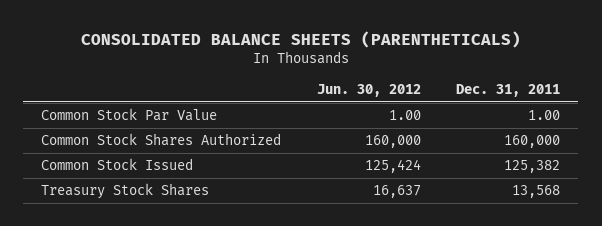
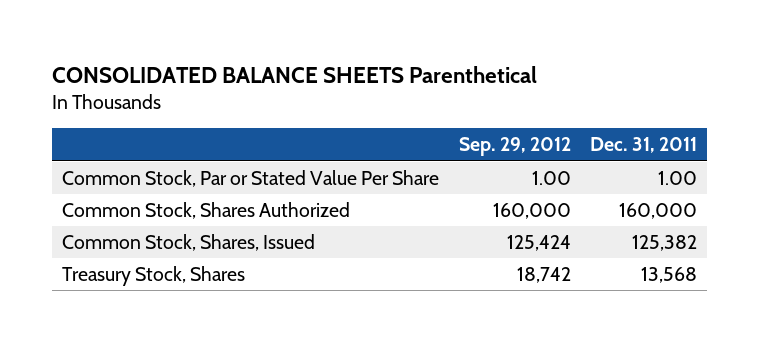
[80,30,521,48] CONSOLIDATED BALANCE SHEETS (PARENTHETICALS) -> [52,65,538,83] CONSOLIDATED BALANCE SHEETS Parenthetical
[316,84,421,98] Jun. 30, 2012 -> none
none -> [458,137,571,157] Sep. 29, 2012
[41,108,218,122] Common Stock Par Value -> [62,170,440,188] Common Stock, Par or Stated Value Per Share
[41,133,282,147] Common Stock Shares Authorized -> [62,202,351,220] Common Stock, Shares Authorized
[41,158,194,171] Common Stock Issued -> [62,234,316,252] Common Stock, Shares, Issued
[41,183,210,200] Treasury Stock Shares -> [62,266,246,287] Treasury Stock, Shares

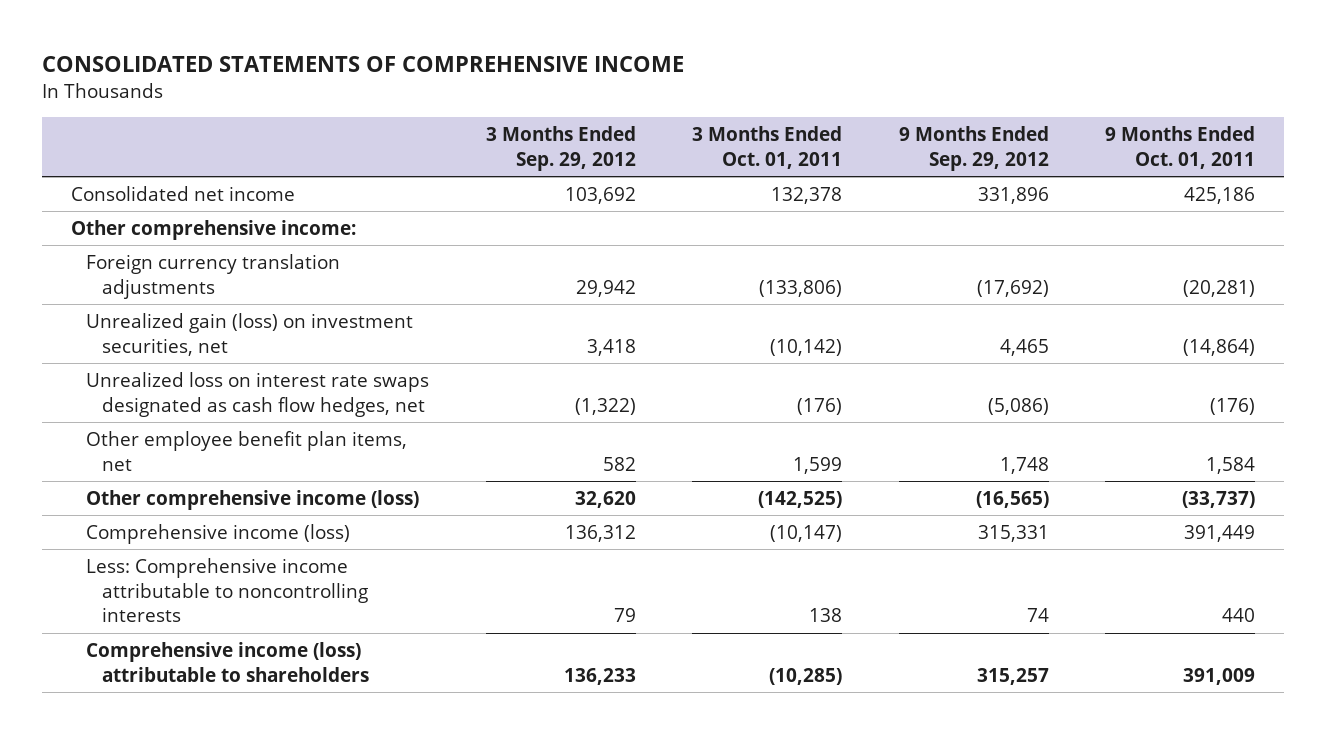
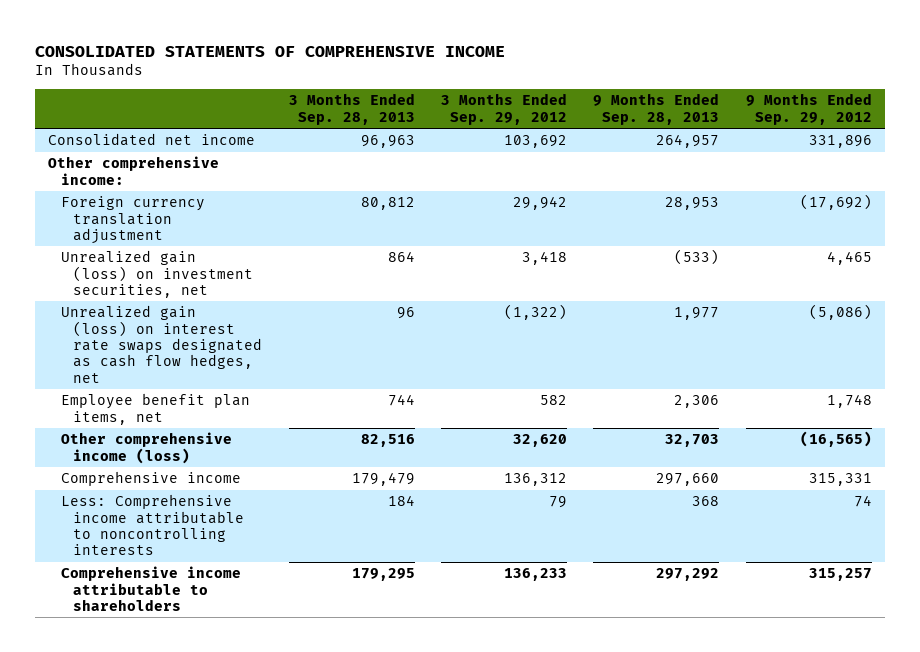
[692,126,843,169] 3 Months Ended Oct. 01, 2011 -> none
[1105,126,1256,169] 9 Months Ended Oct. 01, 2011 -> none
none -> [288,93,415,125] 3 Months Ended Sep. 28, 2013
none -> [593,93,720,125] 9 Months Ended Sep. 28, 2013
[86,253,341,299] Foreign currency translation adjustments -> [60,196,205,245] Foreign currency translation adjustment
[86,371,430,417] Unrealized loss on interest rate swaps designated as cash flow hedges, net -> [60,305,263,383] Unrealized gain (loss) on interest rate swaps designated as cash flow hedges, net
[86,430,408,471] Other employee benefit plan items, net -> [60,393,250,425] Employee benefit plan items, net
[86,523,351,544] Comprehensive income (loss) -> [60,471,241,487] Comprehensive income
[86,641,369,682] Comprehensive income (loss) attributable to shareholders -> [60,566,241,612] Comprehensive income attributable to shareholders

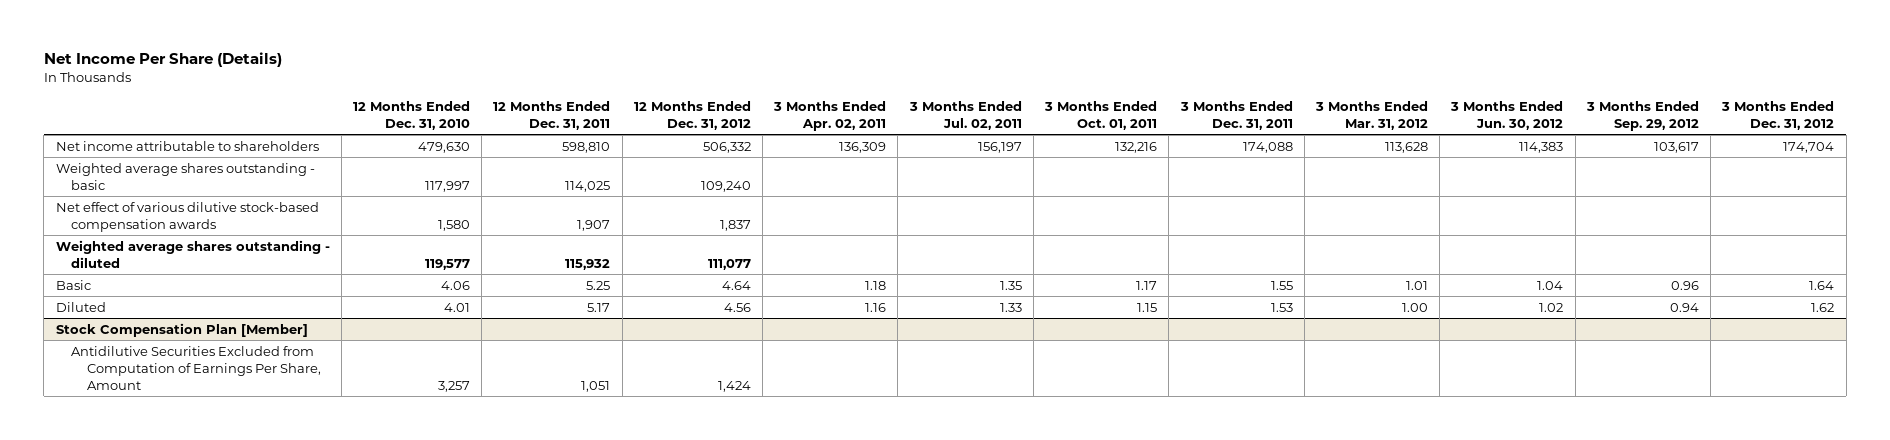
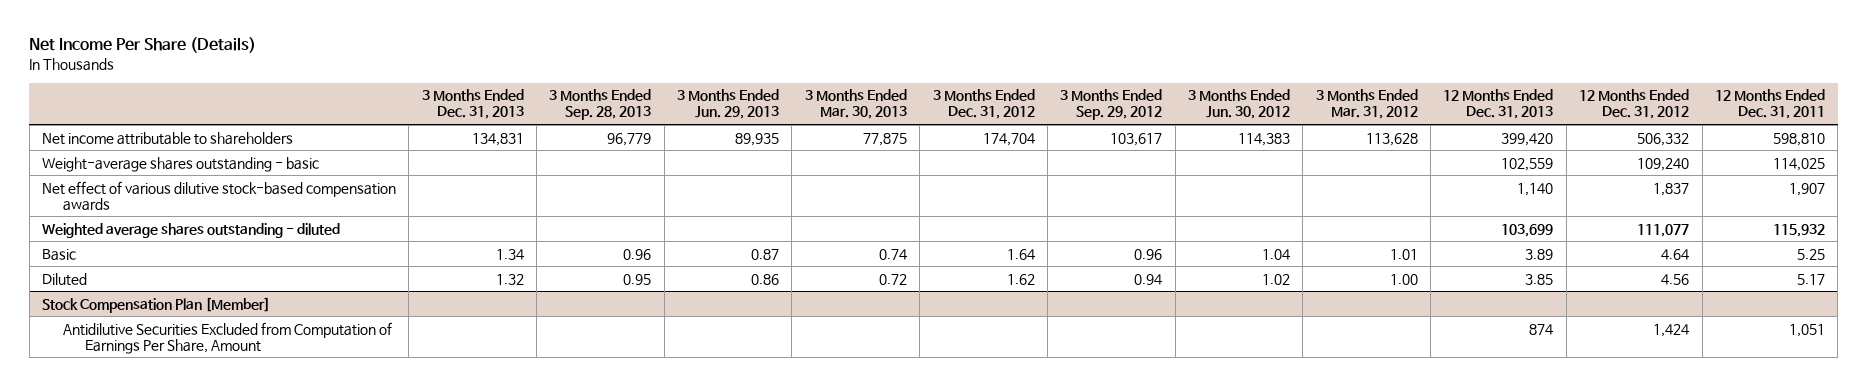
[352,101,470,131] 12 Months Ended Dec. 31, 2010 -> none
[773,101,887,132] 3 Months Ended Apr. 02, 2011 -> none
[908,101,1022,131] 3 Months Ended Jul. 02, 2011 -> none
[1044,101,1158,131] 3 Months Ended Oct. 01, 2011 -> none
[1179,101,1293,131] 3 Months Ended Dec. 31, 2011 -> none
none -> [421,89,524,120] 3 Months Ended Dec. 31, 2013
none -> [549,89,652,121] 3 Months Ended Sep. 28, 2013
none -> [677,89,780,120] 3 Months Ended Jun. 29, 2013
none -> [804,89,907,120] 3 Months Ended Mar. 30, 2013
none -> [1443,89,1554,120] 12 Months Ended Dec. 31, 2013
[55,162,315,190] Weighted average shares outstanding - basic -> [41,156,319,172] Weight-average shares outstanding - basic

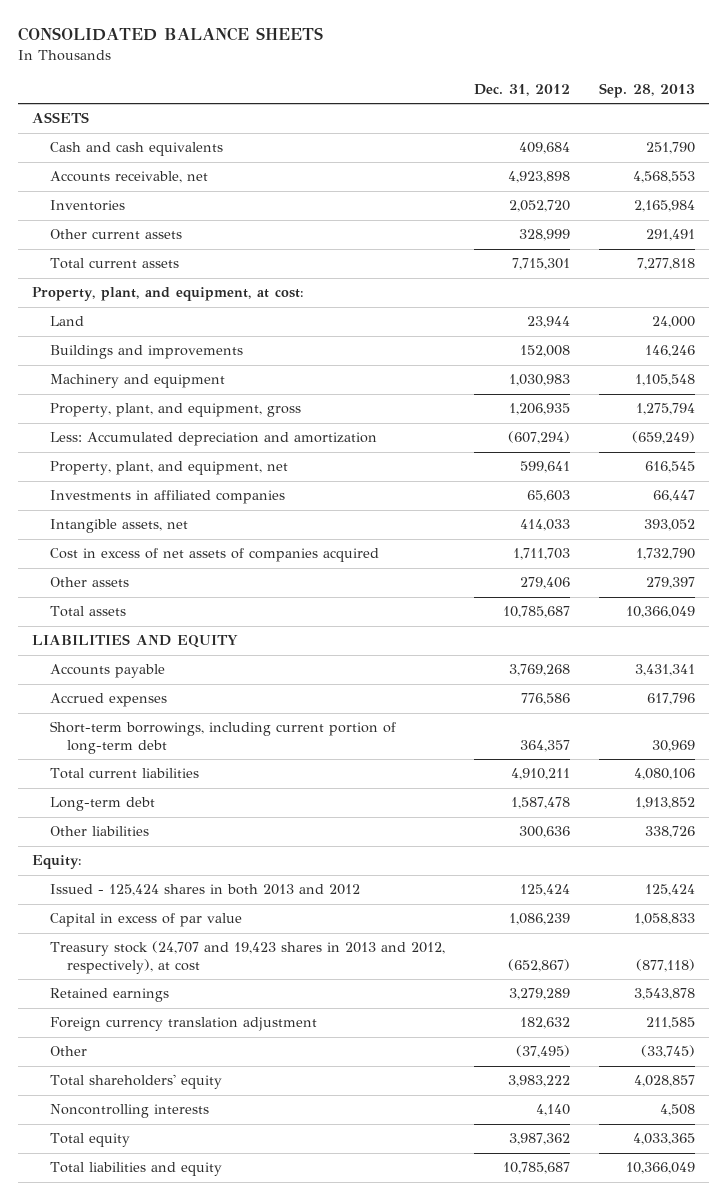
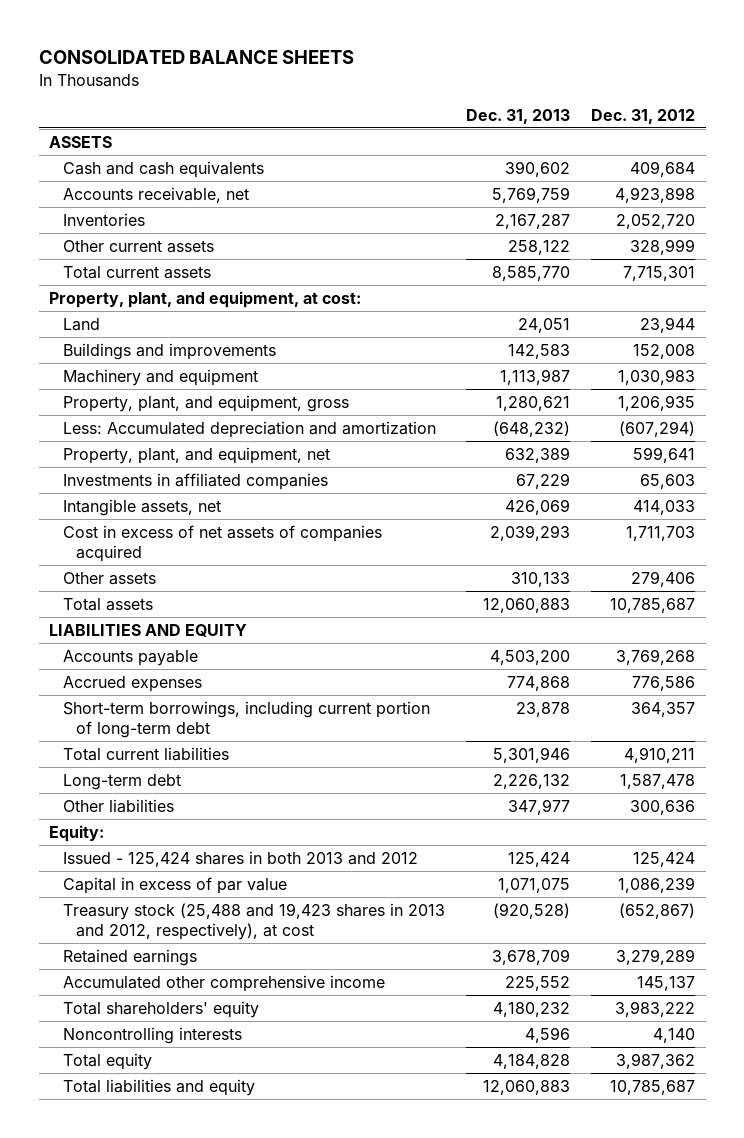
[598,82,695,98] Sep. 28, 2013 -> none
none -> [465,108,570,124] Dec. 31, 2013
[49,941,445,974] Treasury stock (24,707 and 19,423 shares in 2013 and 2012, respectively), at cost -> [62,902,445,941] Treasury stock (25,488 and 19,423 shares in 2013 and 2012, respectively), at cost
[49,1017,317,1032] Foreign currency translation adjustment -> none
[49,1046,87,1057] Other -> [62,974,385,992] Accumulated other comprehensive income
[515,1045,570,1059] (37,495) -> [636,975,695,991] 145,137

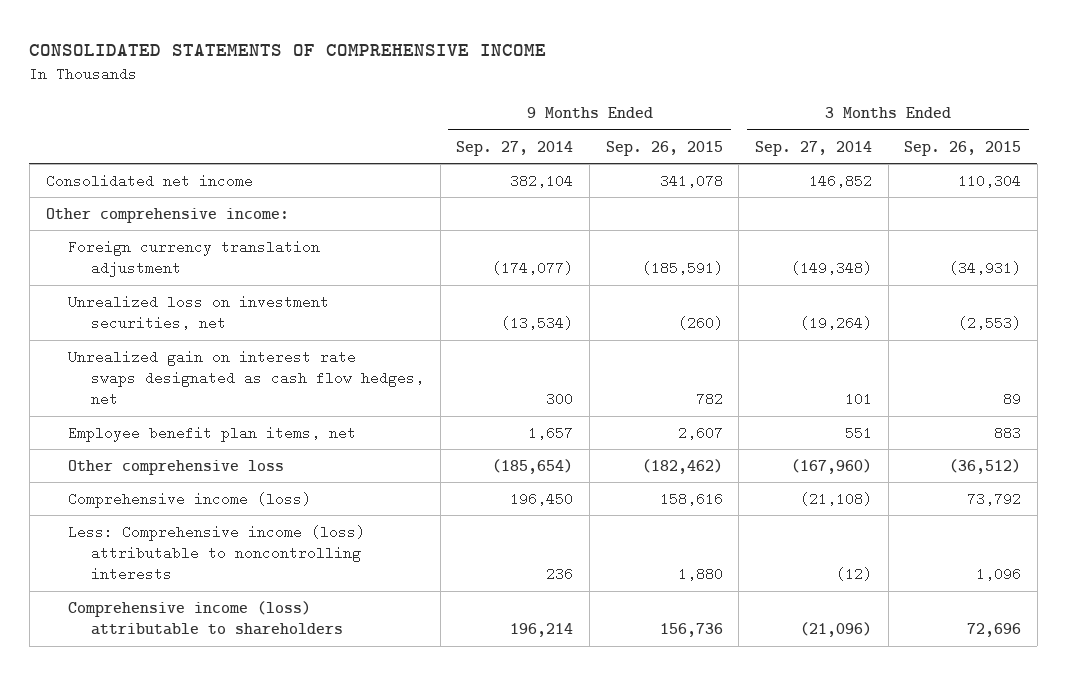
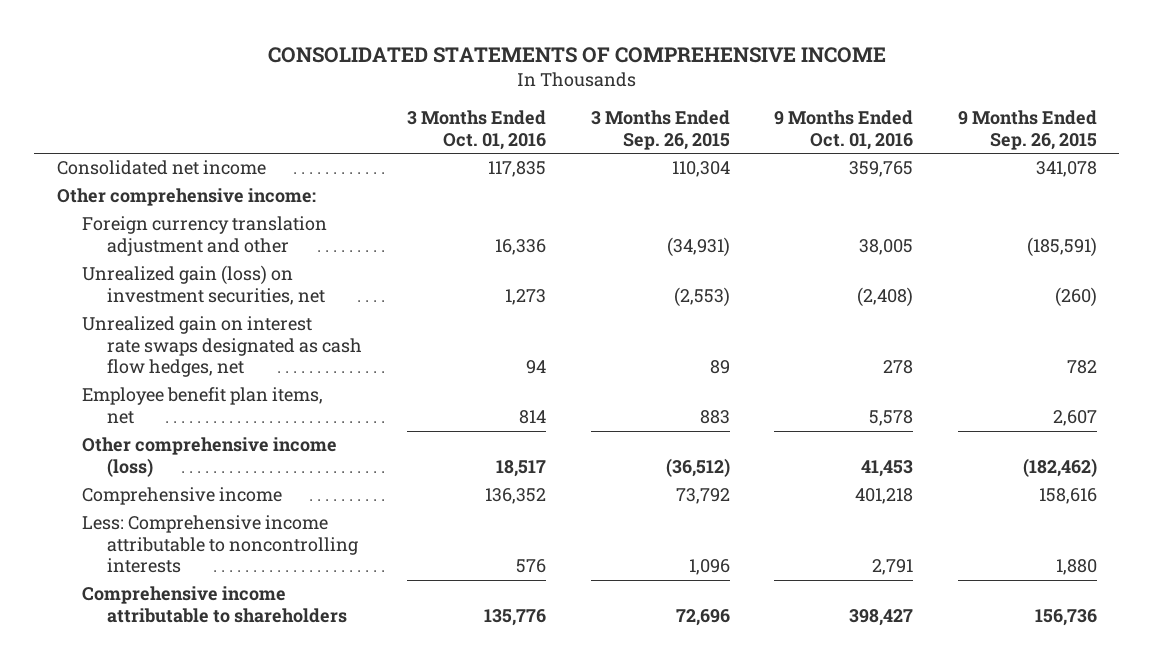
[456,140,574,156] Sep. 27, 2014 -> none
[755,140,873,156] Sep. 27, 2014 -> none
none -> [406,110,546,150] 3 Months Ended Oct. 01, 2016
none -> [774,110,914,150] 9 Months Ended Oct. 01, 2016
[68,239,321,278] Foreign currency translation adjustment -> [82,216,328,256] Foreign currency translation adjustment and other
[68,294,330,331] Unrealized loss on investment securities, net -> [82,265,326,305] Unrealized gain (loss) on investment securities, net
[68,459,285,475] Other comprehensive loss -> [82,437,338,477] Other comprehensive income (loss)
[68,491,312,508] Comprehensive income (loss) -> [82,487,283,506] Comprehensive income
[68,524,366,582] Less: Comprehensive income (loss) attributable to noncontrolling interests -> [82,515,359,574] Less: Comprehensive income attributable to noncontrolling interests
[68,600,344,636] Comprehensive income (loss) attributable to shareholders -> [82,586,348,623] Comprehensive income attributable to shareholders

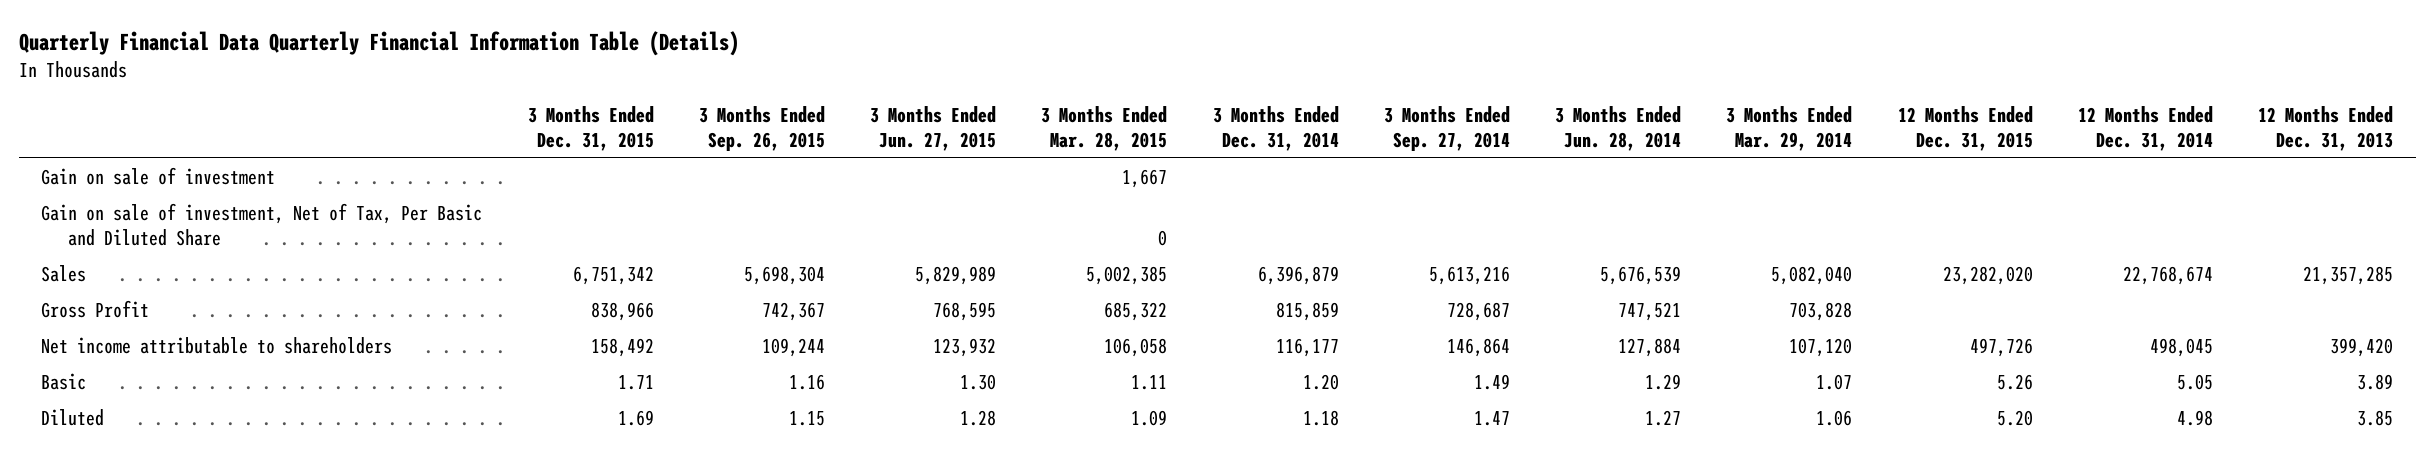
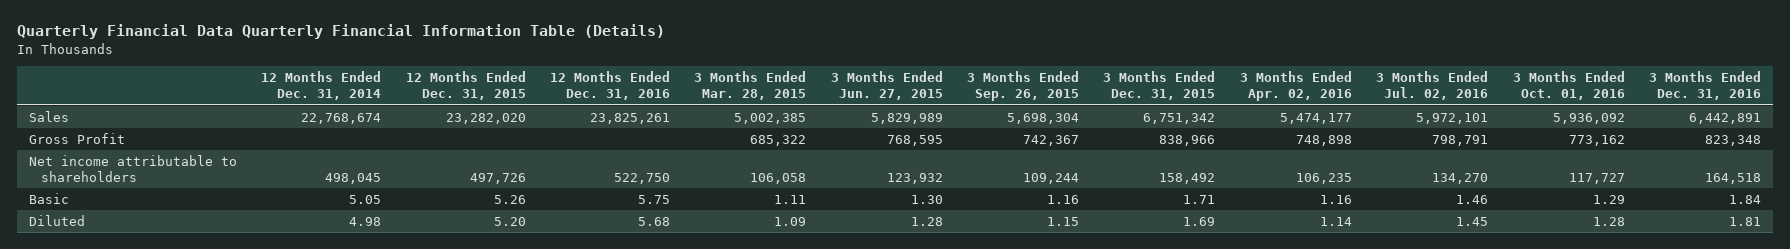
[1212,105,1339,151] 3 Months Ended Dec. 31, 2014 -> none
[1383,105,1510,151] 3 Months Ended Sep. 27, 2014 -> none
[1555,105,1682,151] 3 Months Ended Jun. 28, 2014 -> none
[1726,105,1853,151] 3 Months Ended Mar. 29, 2014 -> none
[2257,105,2393,151] 12 Months Ended Dec. 31, 2013 -> none
none -> [549,70,670,101] 12 Months Ended Dec. 31, 2016
none -> [1239,70,1352,102] 3 Months Ended Apr. 02, 2016
none -> [1376,70,1489,101] 3 Months Ended Jul. 02, 2016
none -> [1512,70,1625,101] 3 Months Ended Oct. 01, 2016
none -> [1648,70,1761,101] 3 Months Ended Dec. 31, 2016
[41,166,276,185] Gain on sale of investment -> none
[41,202,483,246] Gain on sale of investment, Net of Tax, Per Basic and Diluted Share -> none

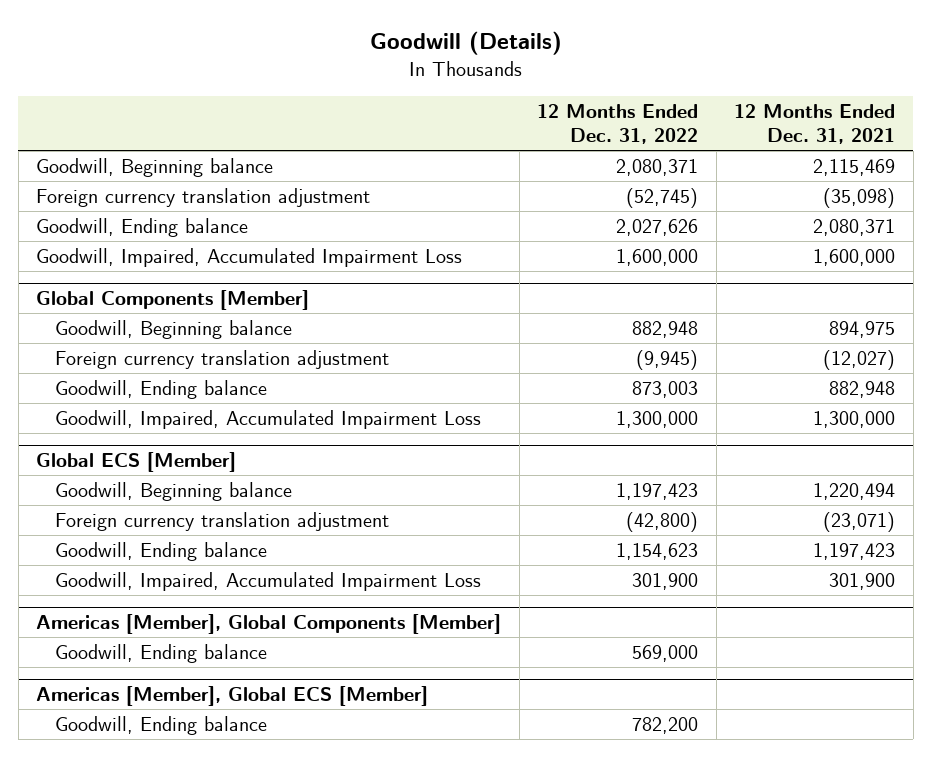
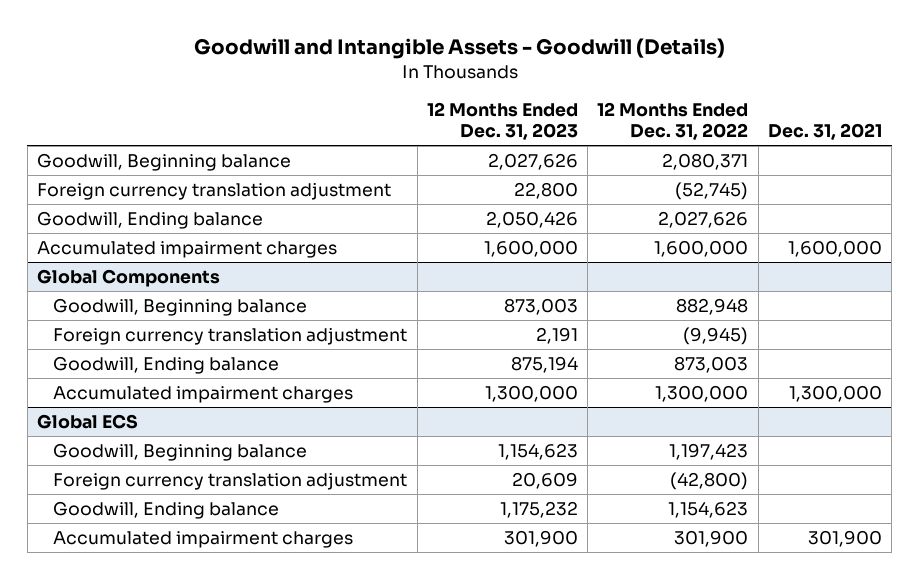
[369,31,562,56] Goodwill (Details) -> [193,38,725,60] Goodwill and Intangible Assets - Goodwill (Details)
[734,103,896,145] 12 Months Ended Dec. 31, 2021 -> none
none -> [426,101,578,141] 12 Months Ended Dec. 31, 2023
none -> [768,123,883,141] Dec. 31, 2021
[36,247,463,267] Goodwill, Impaired, Accumulated Impairment Loss -> [36,240,337,258] Accumulated impairment charges
[36,290,310,311] Global Components [Member] -> [36,268,220,287] Global Components
[54,409,481,429] Goodwill, Impaired, Accumulated Impairment Loss -> [53,385,354,403] Accumulated impairment charges
[36,452,237,473] Global ECS [Member] -> [36,413,138,429] Global ECS
[36,614,502,635] Americas [Member], Global Components [Member] -> none
[54,643,267,663] Goodwill, Ending balance -> none
[36,686,429,707] Americas [Member], Global ECS [Member] -> none
[54,715,267,735] Goodwill, Ending balance -> none
[54,571,481,591] Goodwill, Impaired, Accumulated Impairment Loss -> [53,530,354,548] Accumulated impairment charges

